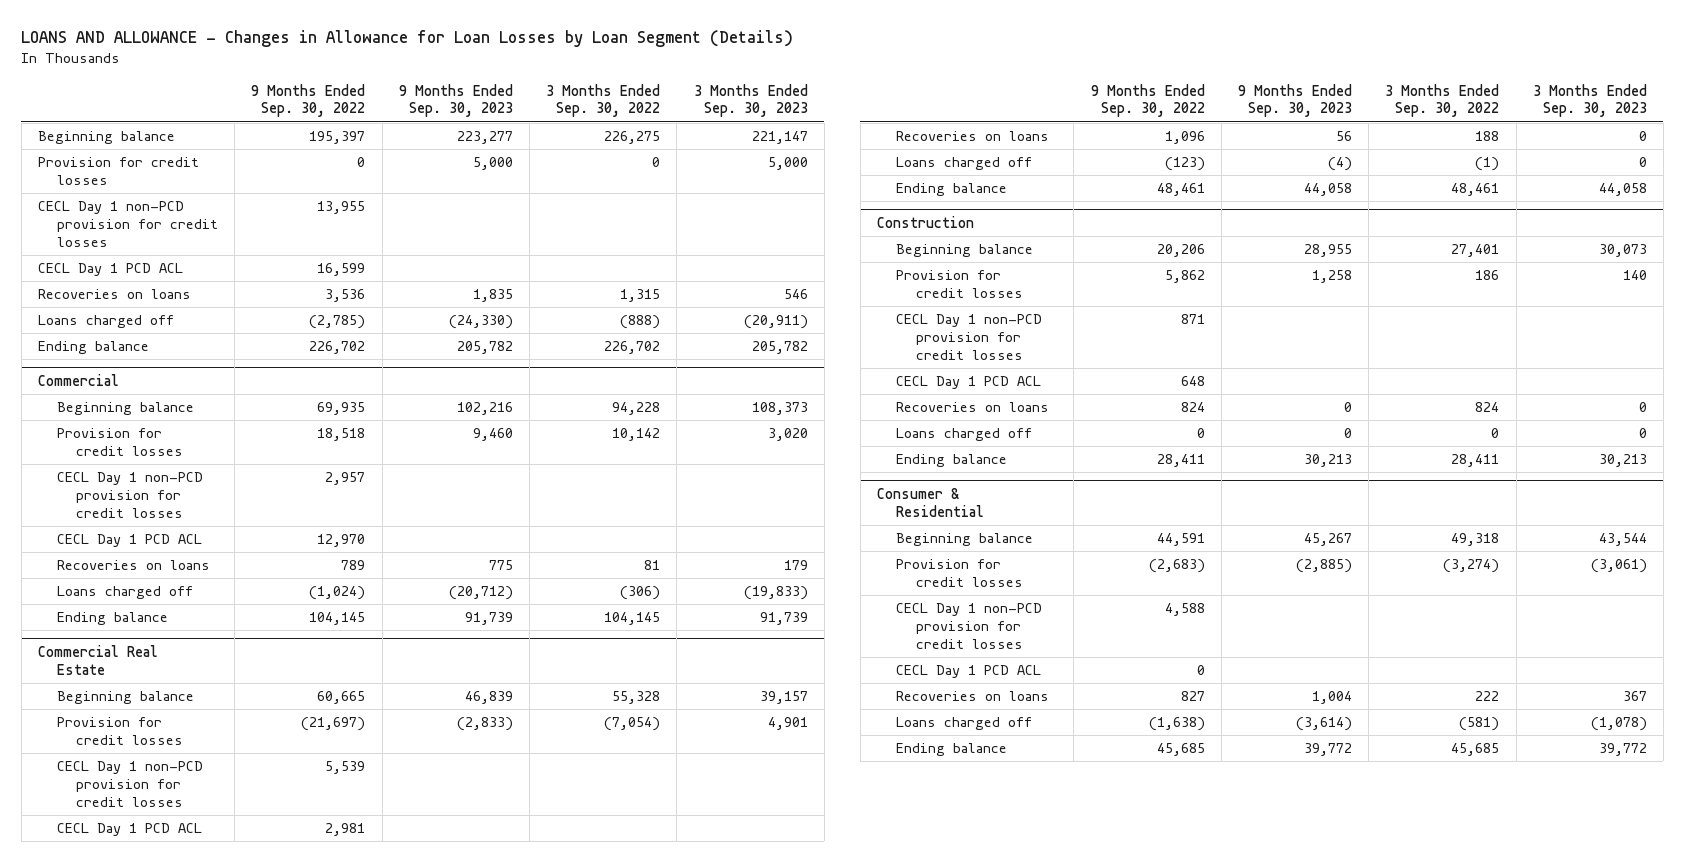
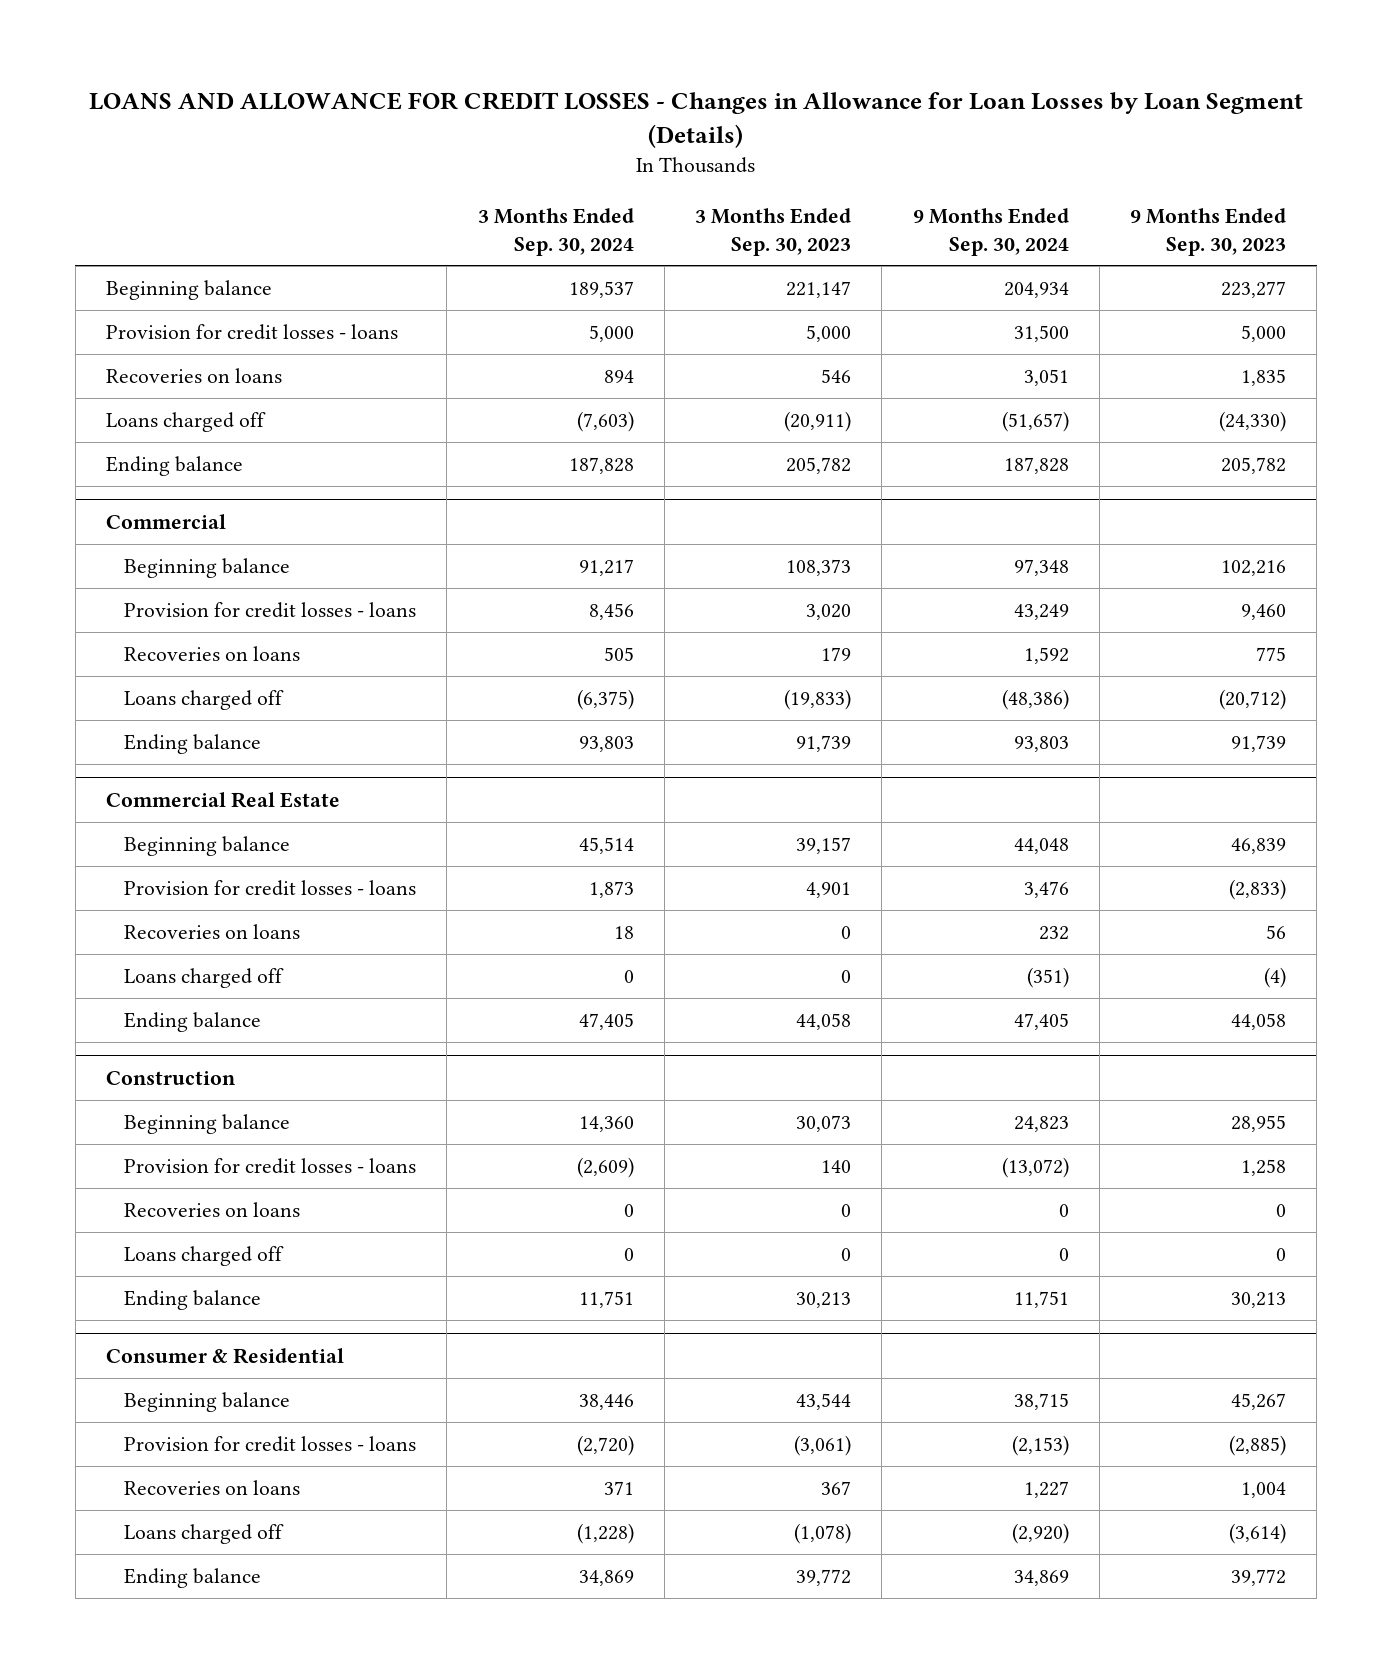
[21,30,794,48] LOANS AND ALLOWANCE - Changes in Allowance for Loan Losses by Loan Segment (Details) -> [89,92,1304,148] LOANS AND ALLOWANCE FOR CREDIT LOSSES - Changes in Allowance for Loan Losses by Loan Segment (Details)
[251,83,366,118] 9 Months Ended Sep. 30, 2022 -> none
[546,83,661,118] 3 Months Ended Sep. 30, 2022 -> none
none -> [477,207,634,256] 3 Months Ended Sep. 30, 2024
none -> [912,207,1069,256] 9 Months Ended Sep. 30, 2024
[37,201,219,247] CECL Day 1 non-PCD provision for credit losses -> none
[37,263,183,277] CECL Day 1 PCD ACL -> none
[37,157,199,186] Provision for credit losses -> [106,323,399,340] Provision for credit losses - loans
[57,472,204,518] CECL Day 1 non-PCD provision for credit losses -> none
[57,534,203,548] CECL Day 1 PCD ACL -> none
[57,428,184,457] Provision for credit losses -> [124,601,417,618] Provision for credit losses - loans
[57,761,204,807] CECL Day 1 non-PCD provision for credit losses -> none
[57,823,203,837] CECL Day 1 PCD ACL -> none
[57,717,184,746] Provision for credit losses -> [124,879,417,896] Provision for credit losses - loans
[896,314,1043,360] CECL Day 1 non-PCD provision for credit losses -> none
[896,376,1042,390] CECL Day 1 PCD ACL -> none
[896,270,1023,299] Provision for credit losses -> [124,1157,417,1174] Provision for credit losses - loans
[896,603,1043,649] CECL Day 1 non-PCD provision for credit losses -> none
[896,665,1042,679] CECL Day 1 PCD ACL -> none
[896,559,1023,588] Provision for credit losses -> [124,1435,417,1452] Provision for credit losses - loans

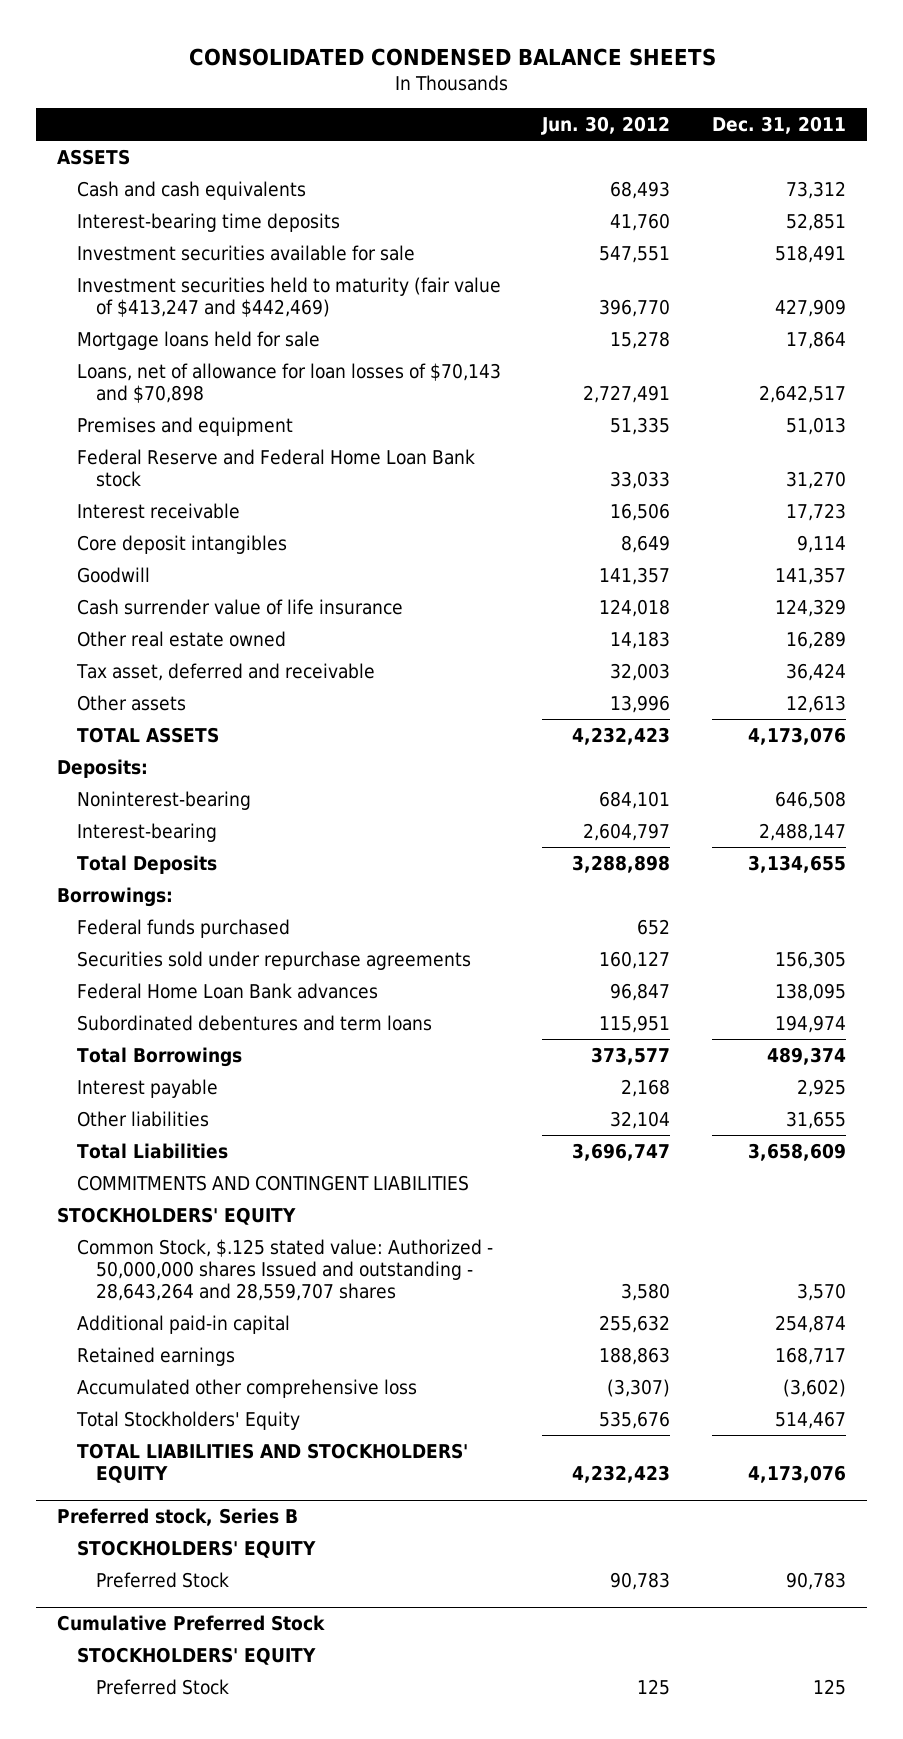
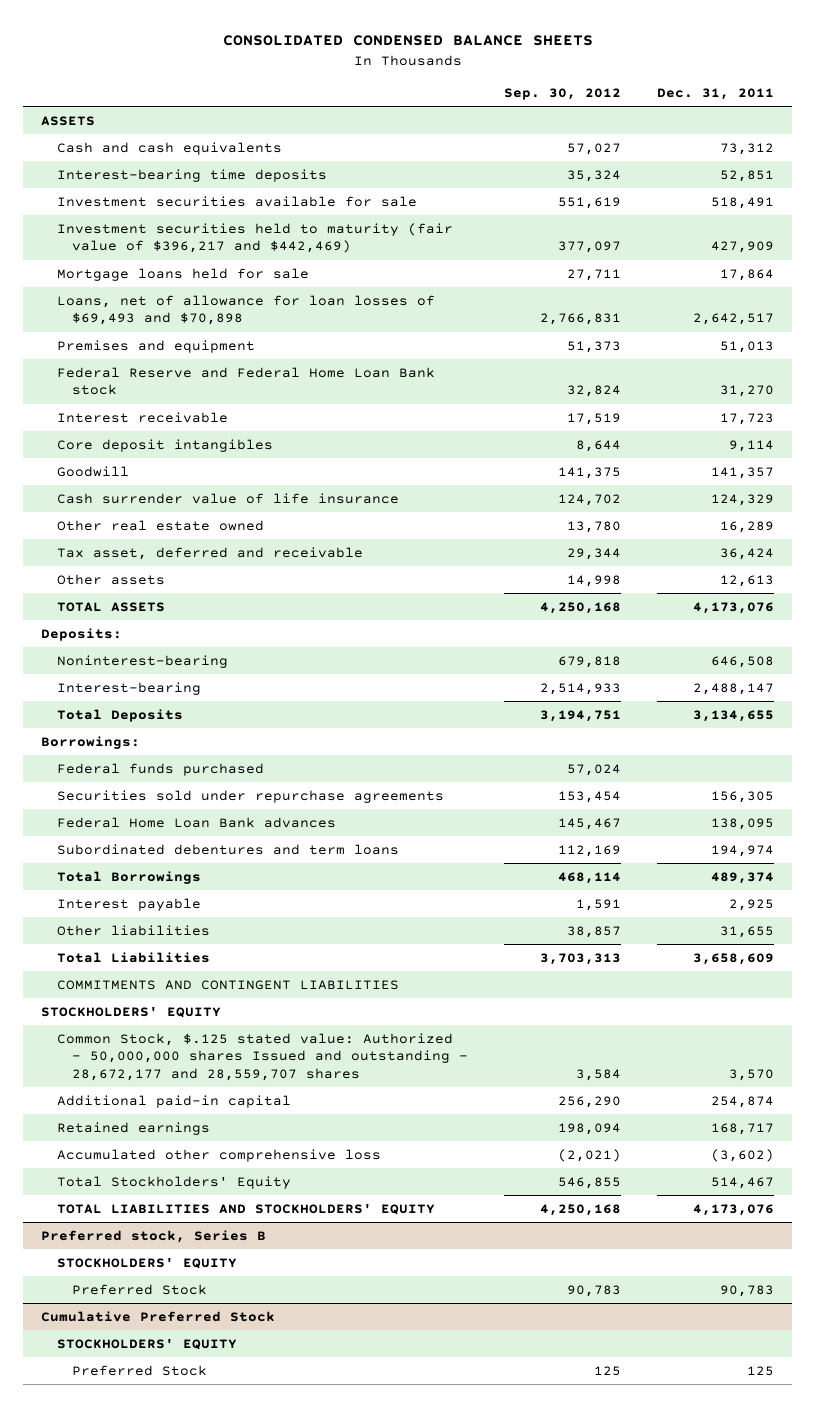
[541,116,671,136] Jun. 30, 2012 -> none
none -> [504,87,622,100] Sep. 30, 2012
[76,276,501,317] Investment securities held to maturity (fair value of $413,247 and $442,469) -> [56,222,453,254] Investment securities held to maturity (fair value of $396,217 and $442,469)
[76,362,501,403] Loans, net of allowance for loan losses of $70,143 and $70,898 -> [56,294,435,326] Loans, net of allowance for loan losses of $69,493 and $70,898
[76,1238,493,1302] Common Stock, $.125 stated value: Authorized - 50,000,000 shares Issued and outstanding - 28,643,264 and 28,559,707 shares -> [56,1032,469,1081] Common Stock, $.125 stated value: Authorized - 50,000,000 shares Issued and outstanding - 28,672,177 and 28,559,707 shares

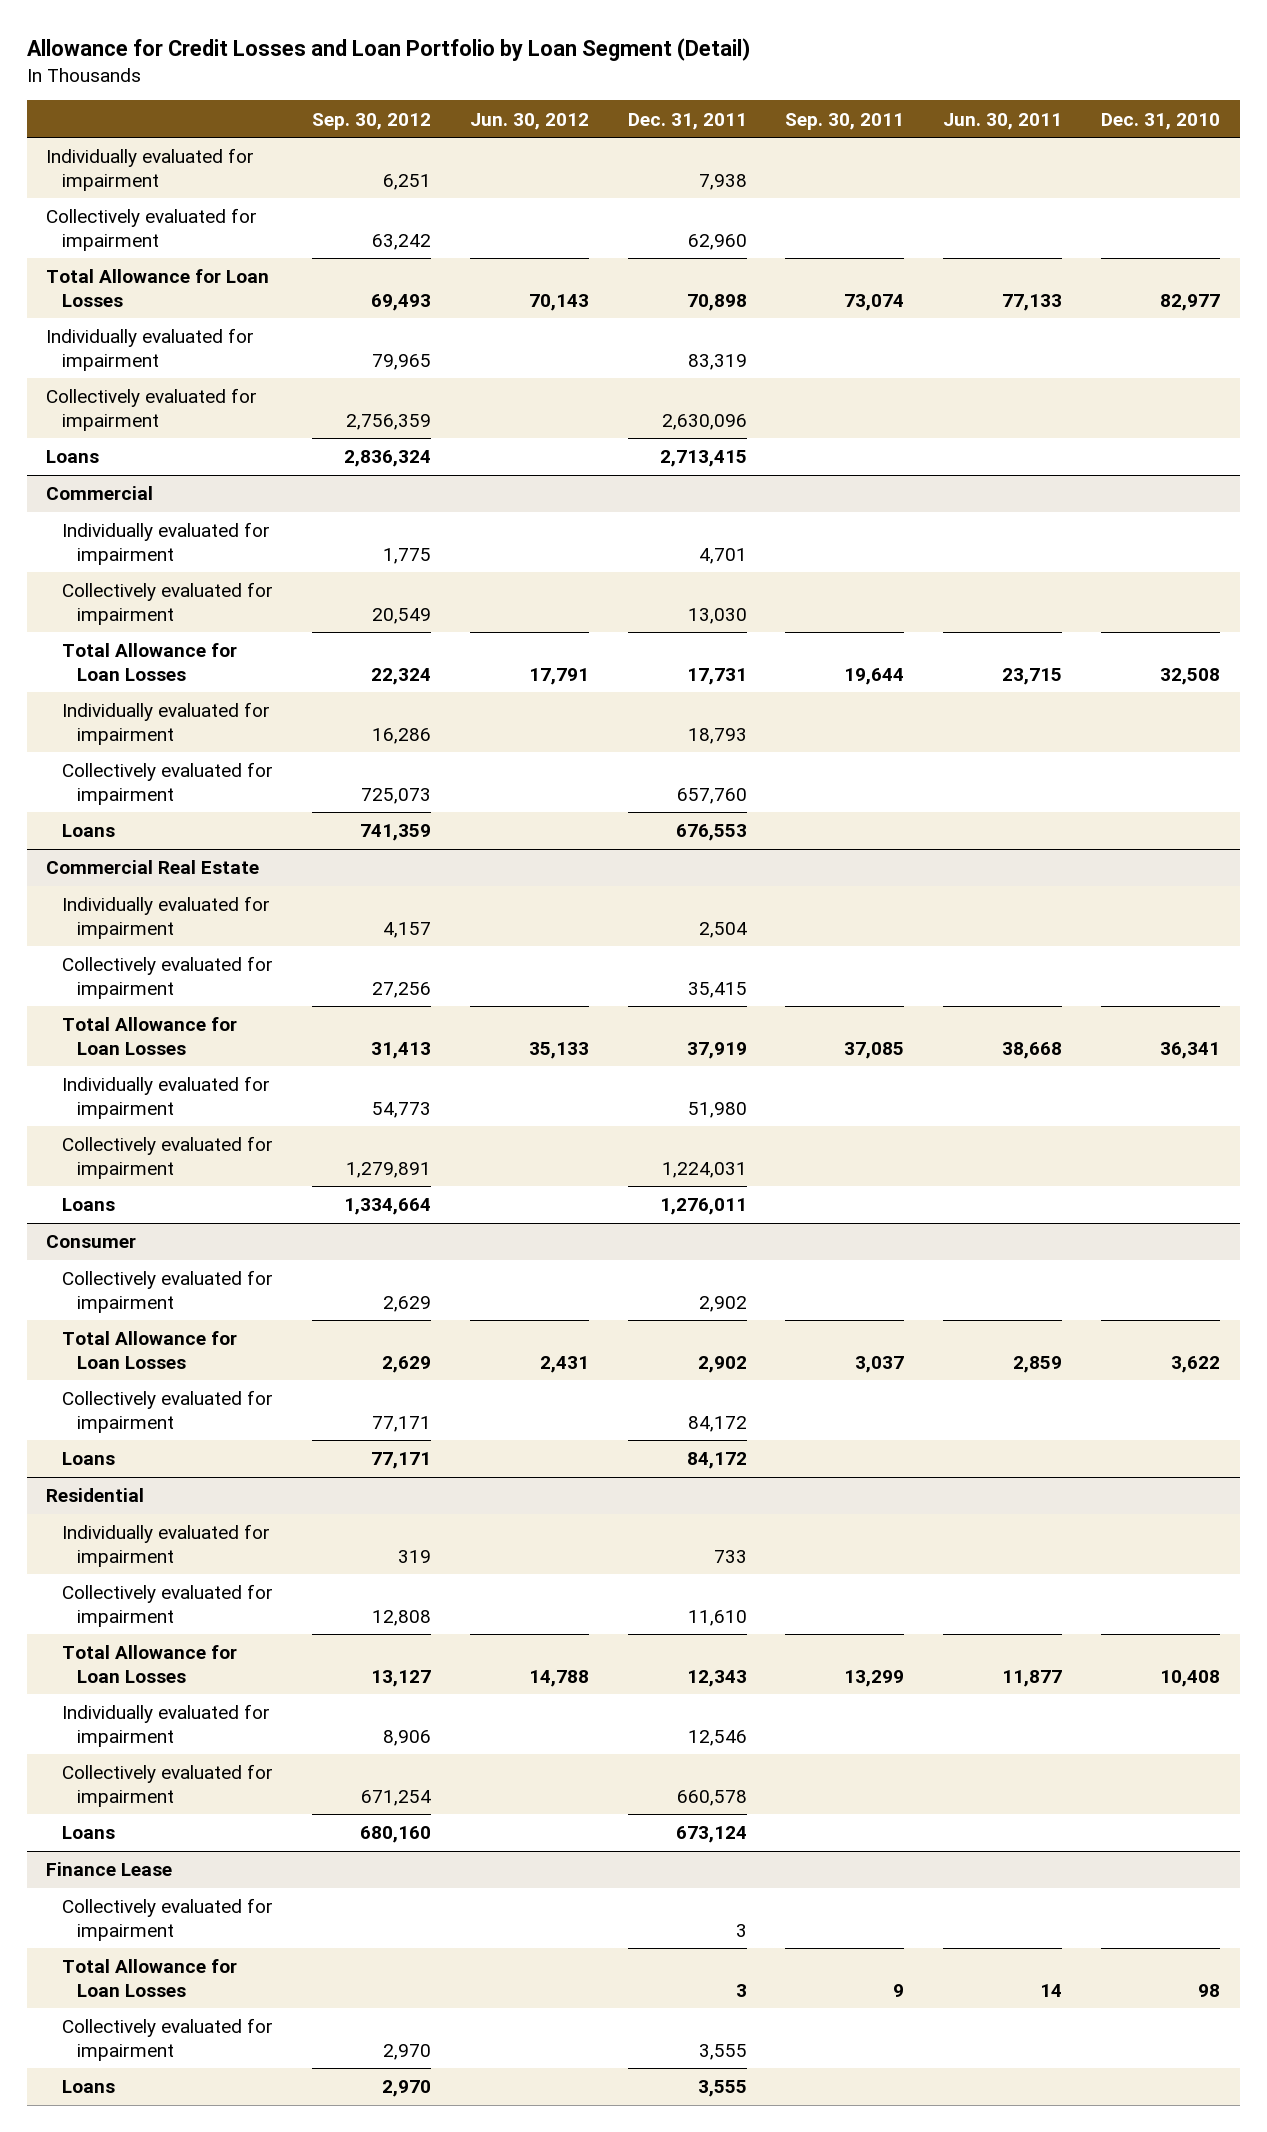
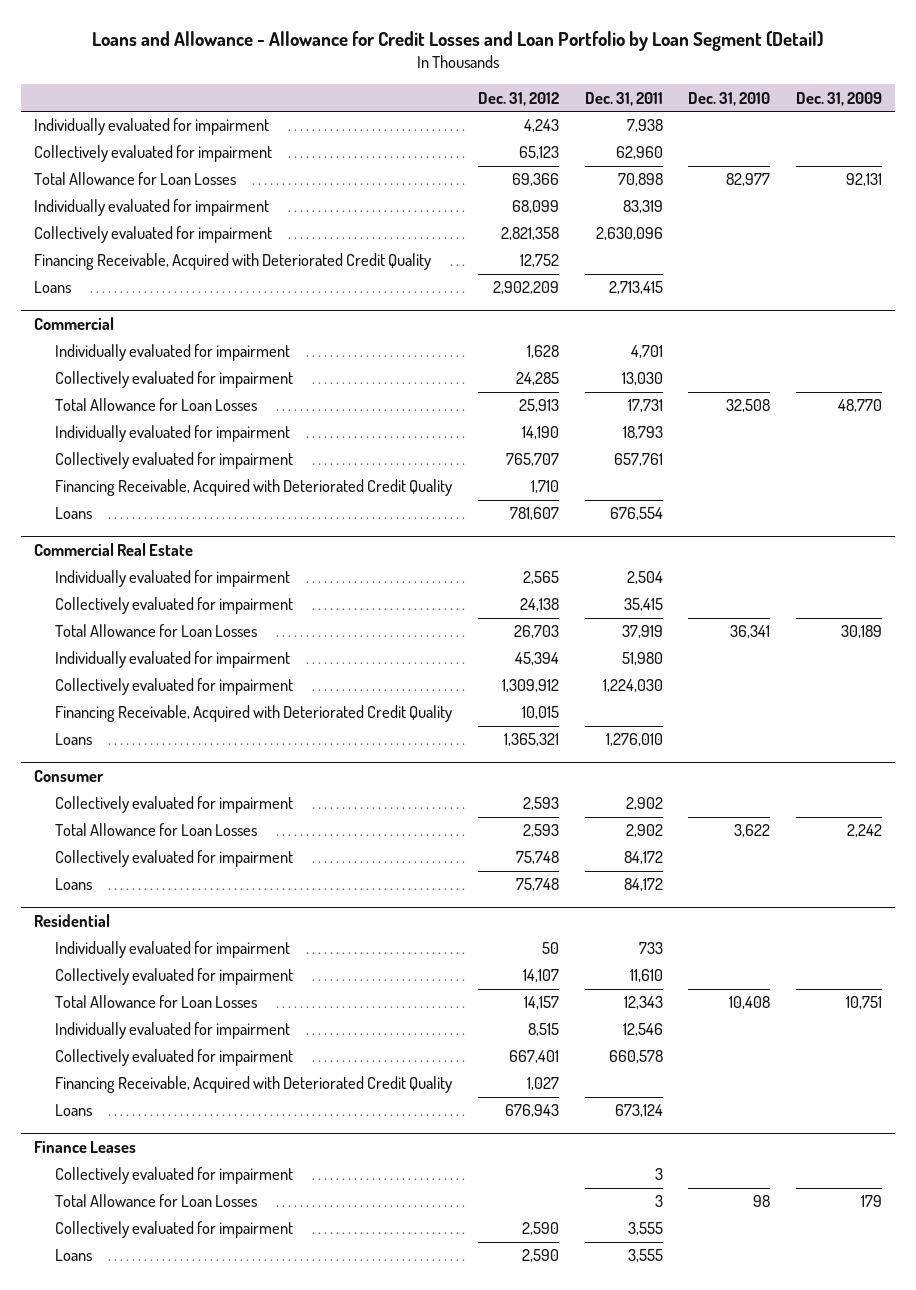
[26,38,750,62] Allowance for Credit Losses and Loan Portfolio by Loan Segment (Detail) -> [91,31,823,52] Loans and Allowance - Allowance for Credit Losses and Loan Portfolio by Loan Segment (Detail)
[311,112,431,130] Sep. 30, 2012 -> none
[469,112,589,130] Jun. 30, 2012 -> none
[785,112,905,130] Sep. 30, 2011 -> none
[943,112,1063,130] Jun. 30, 2011 -> none
none -> [477,91,559,106] Dec. 31, 2012
none -> [795,91,882,106] Dec. 31, 2009
none -> [33,253,431,271] Financing Receivable, Acquired with Deteriorated Credit Quality
[676,787,747,804] 657,760 -> [613,453,663,467] 657,761
none -> [55,479,453,497] Financing Receivable, Acquired with Deteriorated Credit Quality
[675,824,747,842] 676,553 -> [609,507,663,521] 676,554
[661,1161,747,1178] 1,224,031 -> [602,679,663,693] 1,224,030
none -> [55,705,453,723] Financing Receivable, Acquired with Deteriorated Credit Quality
[659,1198,747,1216] 1,276,011 -> [605,733,663,747] 1,276,010
none -> [55,1076,453,1094] Financing Receivable, Acquired with Deteriorated Credit Quality
[46,1862,173,1877] Finance Lease -> none
none -> [33,1141,136,1154] Finance Leases

